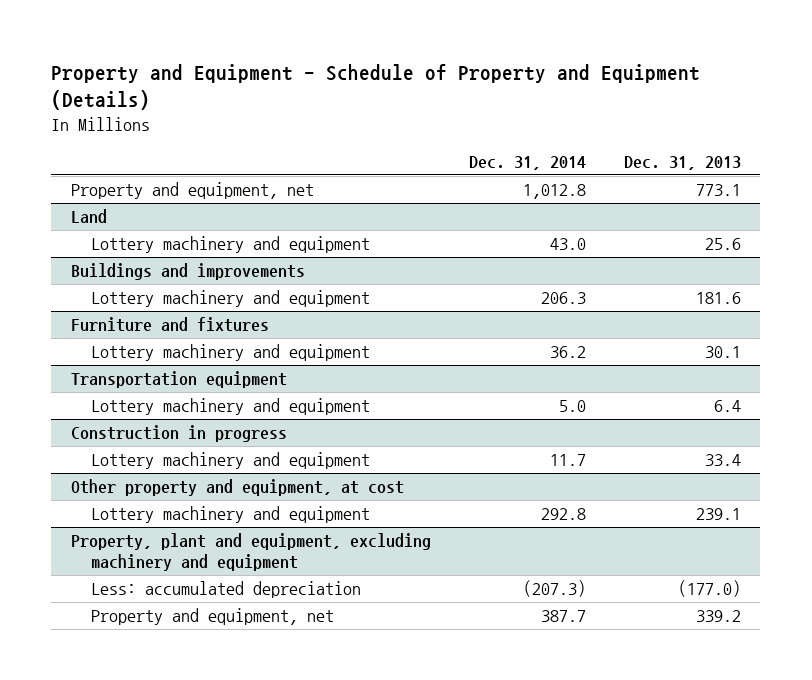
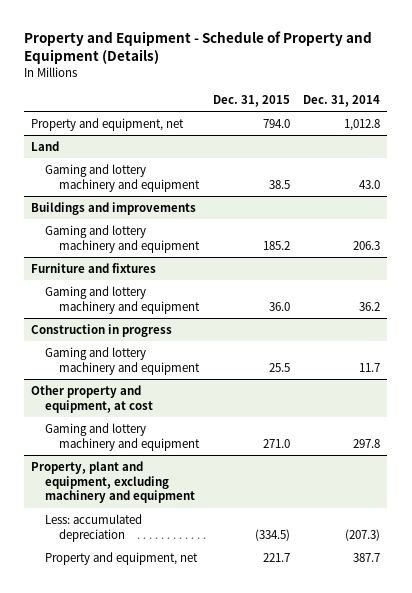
[624,155,742,170] Dec. 31, 2013 -> none
none -> [212,95,290,108] Dec. 31, 2015
[91,236,371,254] Lottery machinery and equipment -> [45,163,201,192] Gaming and lottery machinery and equipment
[91,290,371,308] Lottery machinery and equipment -> [45,224,201,253] Gaming and lottery machinery and equipment
[70,371,287,389] Transportation equipment -> none
[91,398,371,416] Lottery machinery and equipment -> none
[91,344,371,362] Lottery machinery and equipment -> [45,285,201,314] Gaming and lottery machinery and equipment
[91,452,371,470] Lottery machinery and equipment -> [45,346,201,375] Gaming and lottery machinery and equipment
[91,506,371,524] Lottery machinery and equipment -> [45,422,201,451] Gaming and lottery machinery and equipment
[540,508,586,521] 292.8 -> [353,438,381,448] 297.8

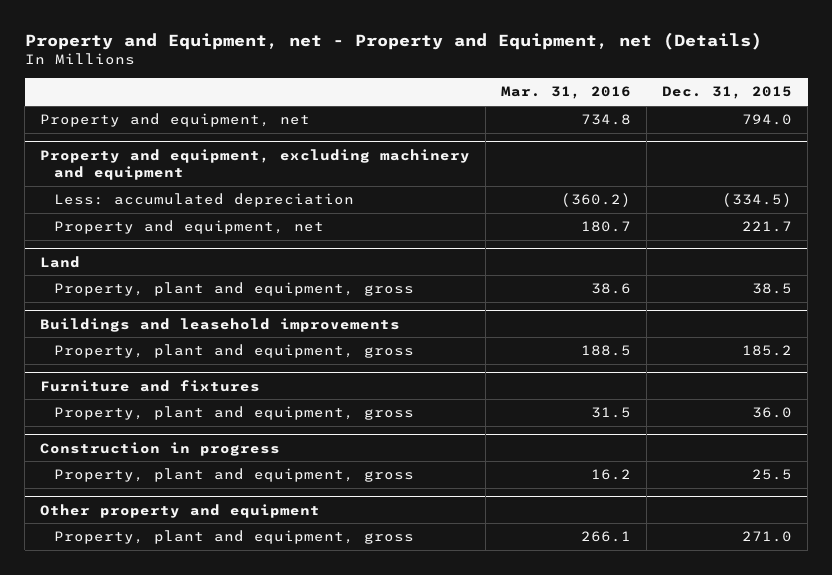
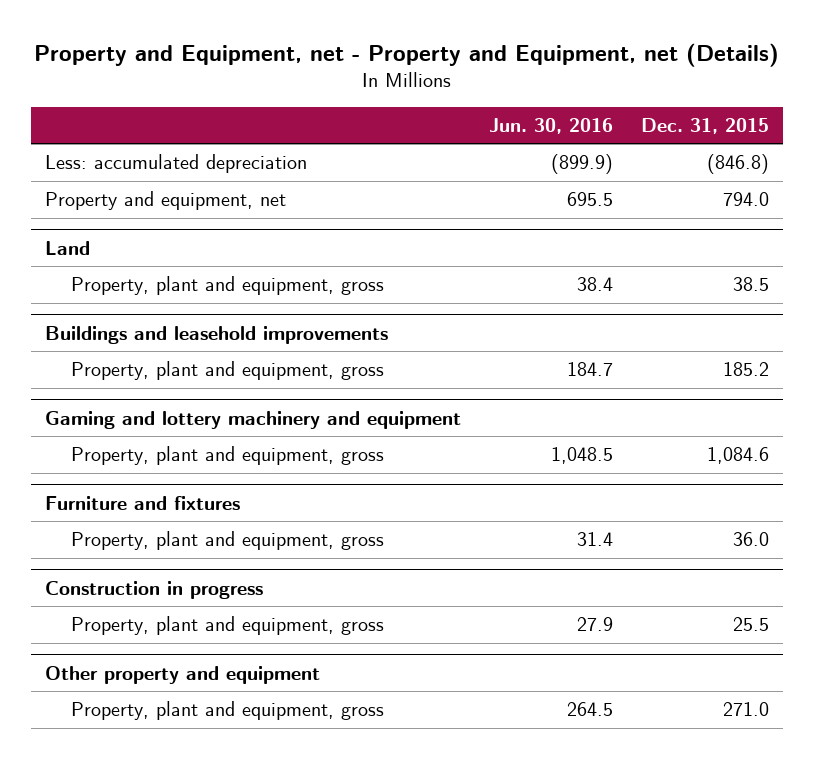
[501,86,632,100] Mar. 31, 2016 -> none
none -> [488,117,613,134] Jun. 30, 2016
none -> [44,154,307,174] Less: accumulated depreciation
[40,148,471,180] Property and equipment, excluding machinery and equipment -> none
[54,193,355,208] Less: accumulated depreciation -> none
[54,220,325,235] Property and equipment, net -> none
none -> [44,410,461,429] Gaming and lottery machinery and equipment
none -> [70,446,384,466] Property, plant and equipment, gross

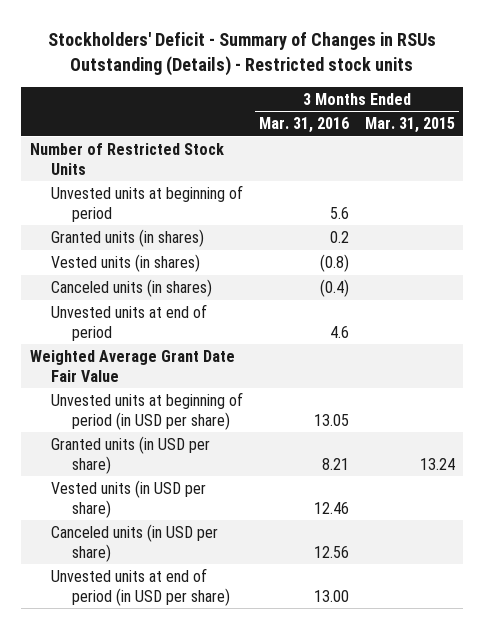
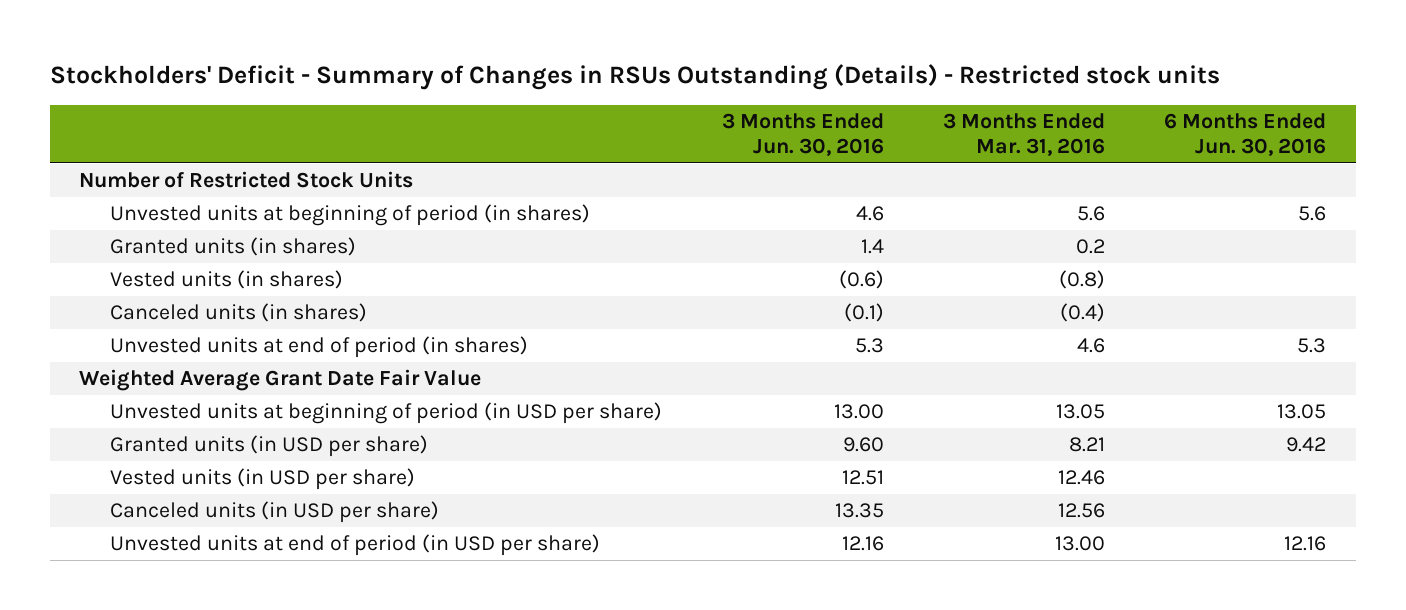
[364,117,455,134] Mar. 31, 2015 -> none
none -> [721,112,884,157] 3 Months Ended Jun. 30, 2016
none -> [1164,112,1327,157] 6 Months Ended Jun. 30, 2016
[50,184,243,222] Unvested units at beginning of period -> [110,204,591,227] Unvested units at beginning of period (in shares)
[50,303,207,341] Unvested units at end of period -> [110,336,529,359] Unvested units at end of period (in shares)

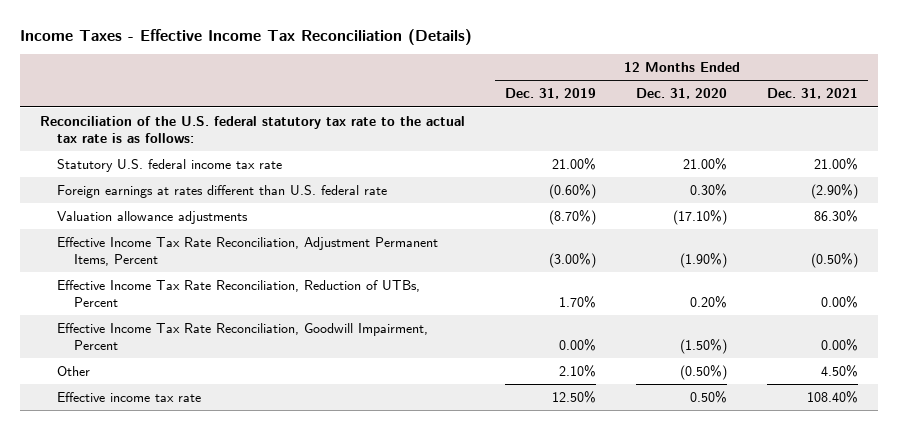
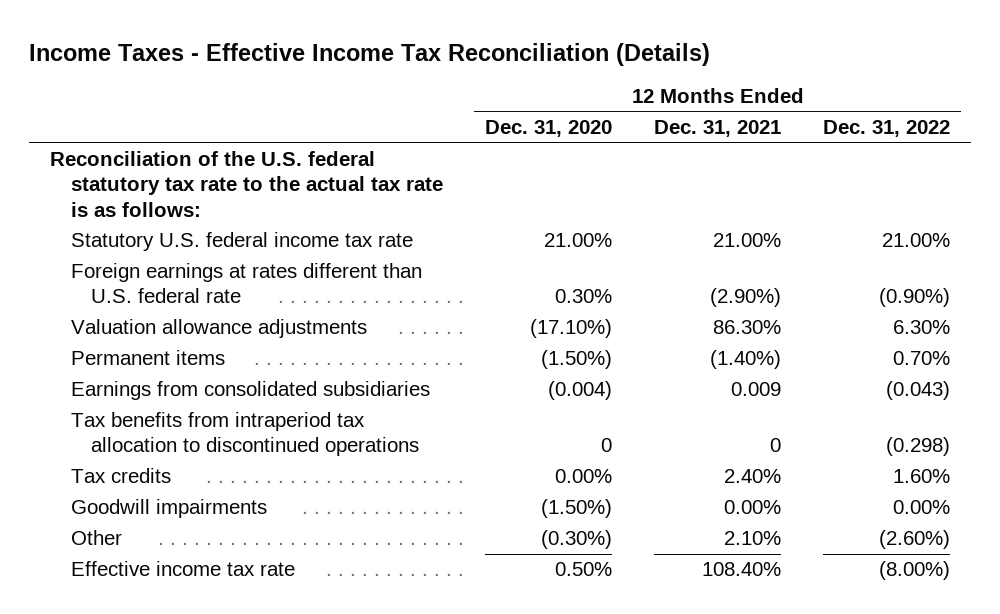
[505,88,597,100] Dec. 31, 2019 -> none
none -> [823,120,951,138] Dec. 31, 2022
[57,279,421,307] Effective Income Tax Rate Reconciliation, Reduction of UTBs, Percent -> none
[57,236,439,266] Effective Income Tax Rate Reconciliation, Adjustment Permanent Items, Percent -> [70,350,225,366] Permanent items
[680,252,728,268] (1.90%) -> [540,350,612,370] (1.50%)
[811,252,859,268] (0.50%) -> [710,350,782,370] (1.40%)
none -> [70,381,430,401] Earnings from consolidated subsidiaries
none -> [70,412,420,457] Tax benefits from intraperiod tax allocation to discontinued operations
none -> [70,468,171,484] Tax credits
[57,322,429,350] Effective Income Tax Rate Reconciliation, Goodwill Impairment, Percent -> [70,499,267,519] Goodwill impairments
[680,364,728,380] (0.50%) -> [540,530,612,550] (0.30%)
[821,364,859,377] 4.50% -> [724,531,782,546] 2.10%

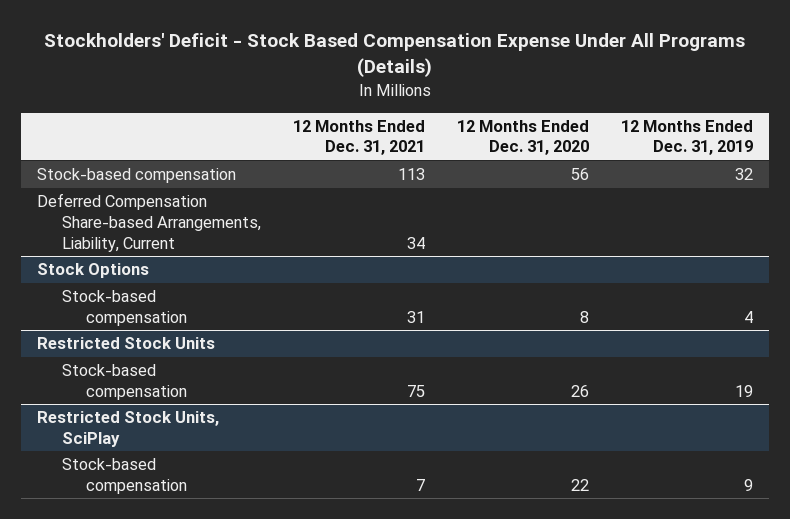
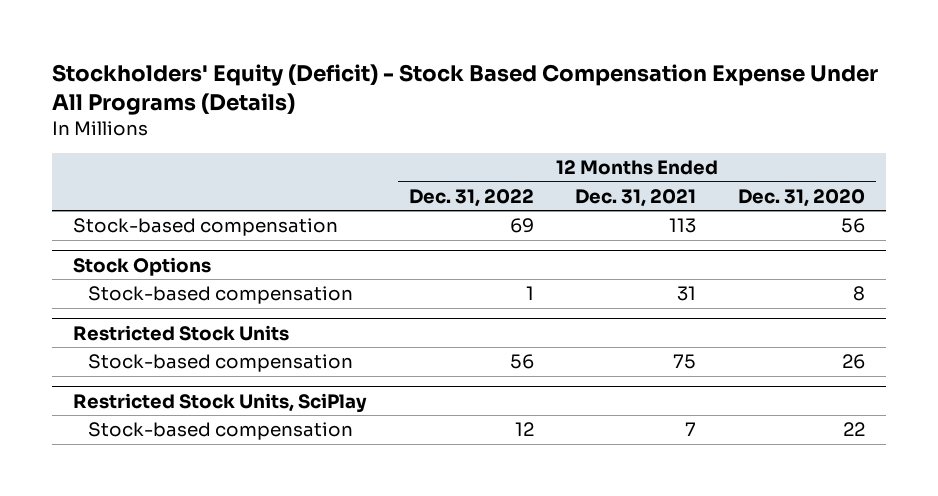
[44,33,746,78] Stockholders' Deficit - Stock Based Compensation Expense Under All Programs (Details) -> [51,63,878,115] Stockholders' Equity (Deficit) - Stock Based Compensation Expense Under All Programs (Details)
[620,119,753,156] 12 Months Ended Dec. 31, 2019 -> none
none -> [408,188,534,207] Dec. 31, 2022
[37,193,261,252] Deferred Compensation Share-based Arrangements, Liability, Current -> none

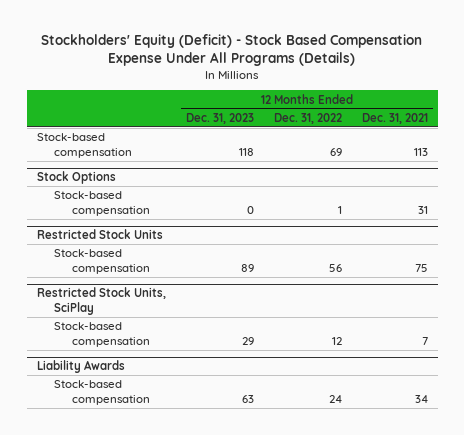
[738,188,866,207] Dec. 31, 2020 -> none
none -> [185,112,254,124] Dec. 31, 2023
none -> [36,360,125,374] Liability Awards
none -> [54,380,150,405] Stock-based compensation

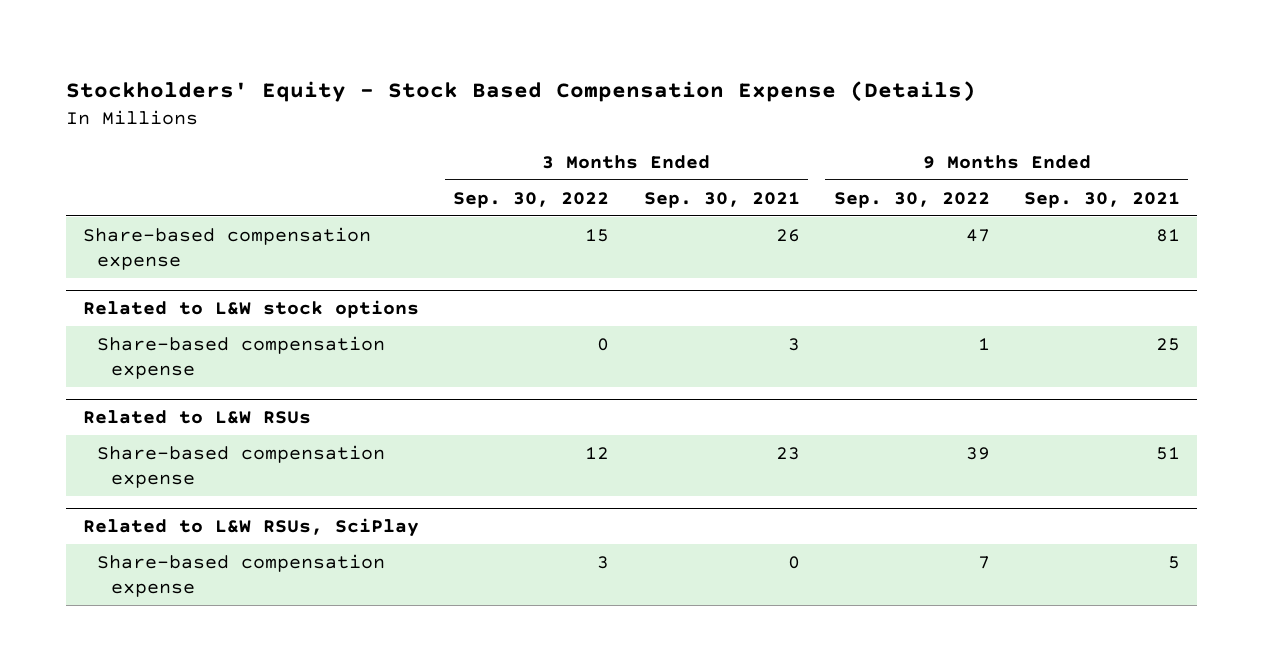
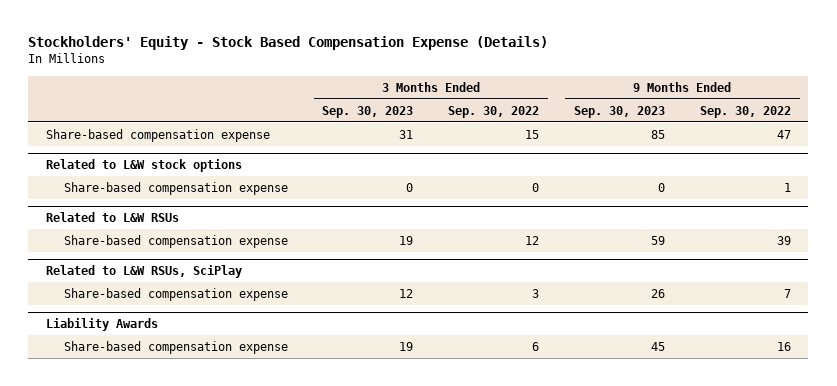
[643,191,800,208] Sep. 30, 2021 -> none
[1023,191,1180,208] Sep. 30, 2021 -> none
none -> [322,105,414,118] Sep. 30, 2023
none -> [574,105,666,118] Sep. 30, 2023
none -> [45,318,158,332] Liability Awards
none -> [63,341,288,355] Share-based compensation expense

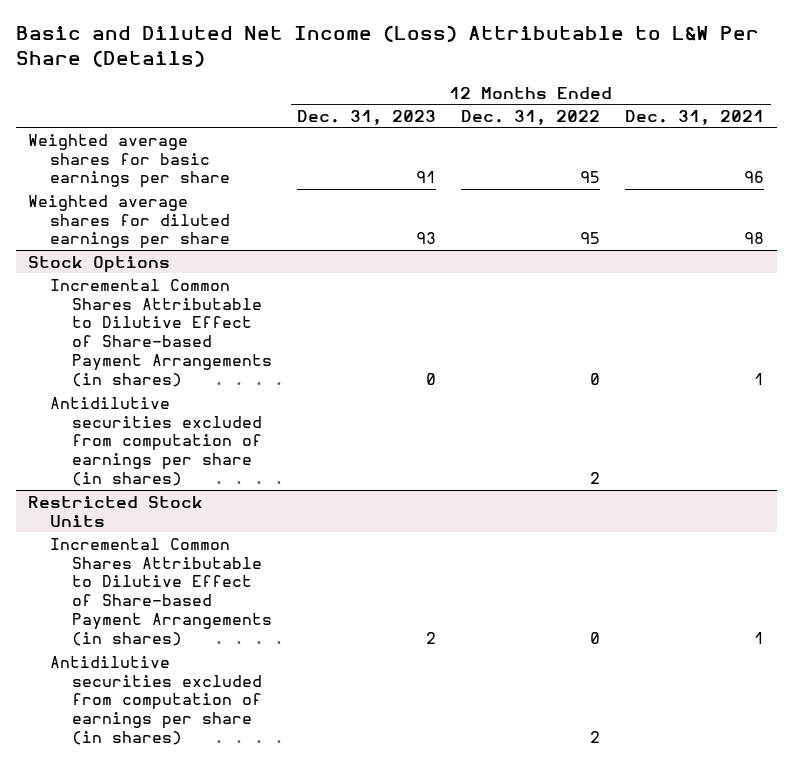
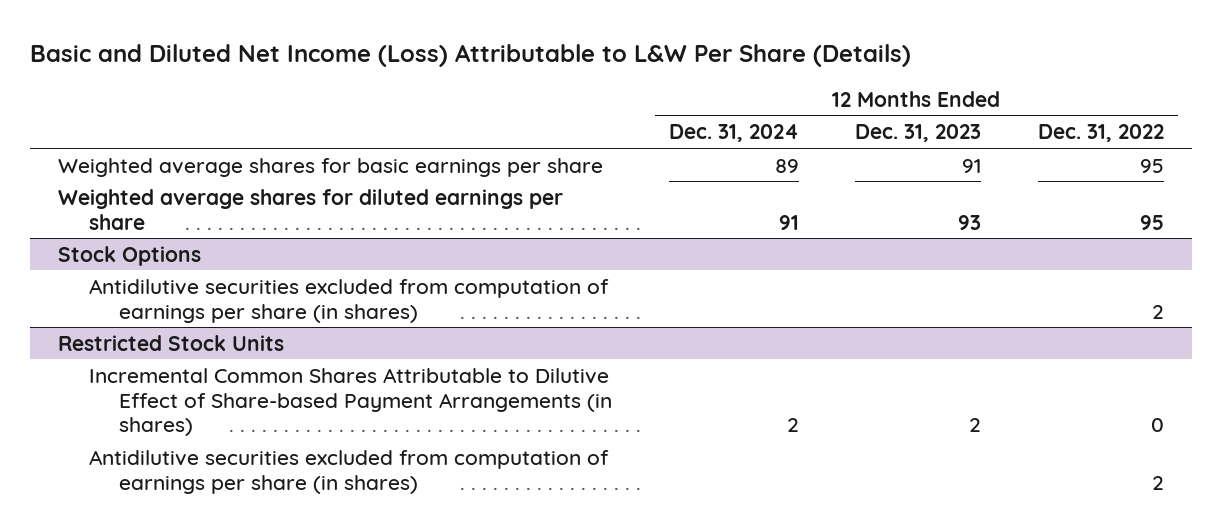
[625,109,765,125] Dec. 31, 2021 -> none
none -> [668,124,799,143] Dec. 31, 2024
[50,278,272,388] Incremental Common Shares Attributable to Dilutive Effect of Share-based Payment Arrangements (in shares) -> none

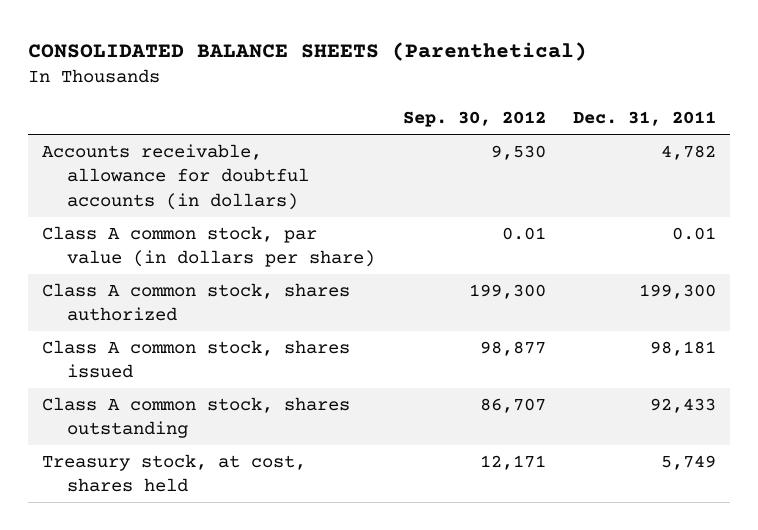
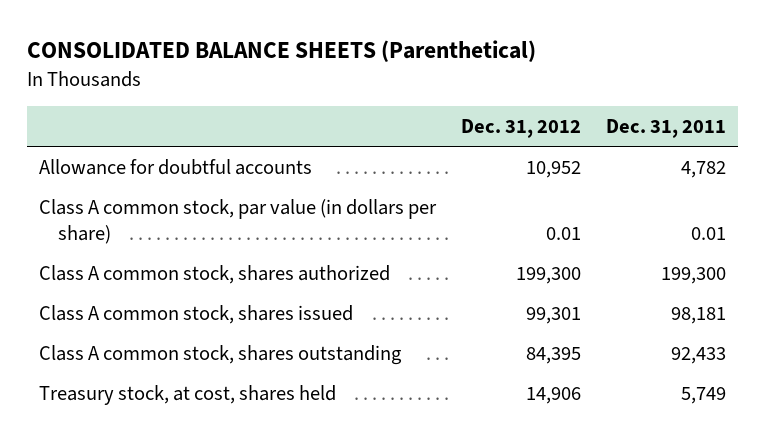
[402,111,546,128] Sep. 30, 2012 -> none
none -> [460,118,581,138] Dec. 31, 2012
[41,143,309,210] Accounts receivable, allowance for doubtful accounts (in dollars) -> [39,158,313,175] Allowance for doubtful accounts

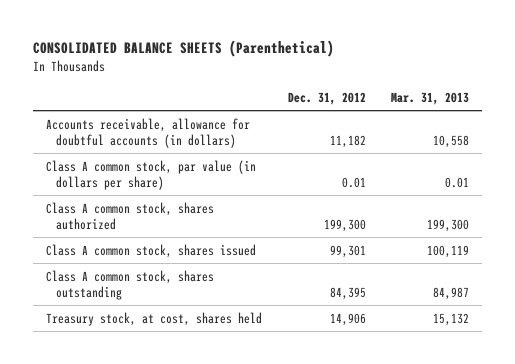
[605,118,726,138] Dec. 31, 2011 -> none
none -> [391,91,470,105] Mar. 31, 2013
[39,158,313,175] Allowance for doubtful accounts -> [45,117,250,149] Accounts receivable, allowance for doubtful accounts (in dollars)
[525,160,581,178] 10,952 -> [329,135,366,149] 11,182

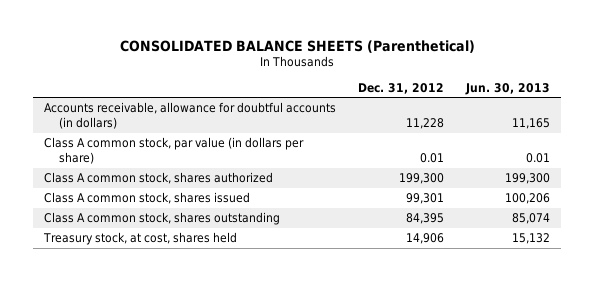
[391,91,470,105] Mar. 31, 2013 -> none
none -> [465,82,551,95] Jun. 30, 2013
[329,135,366,149] 11,182 -> [405,117,444,129] 11,228

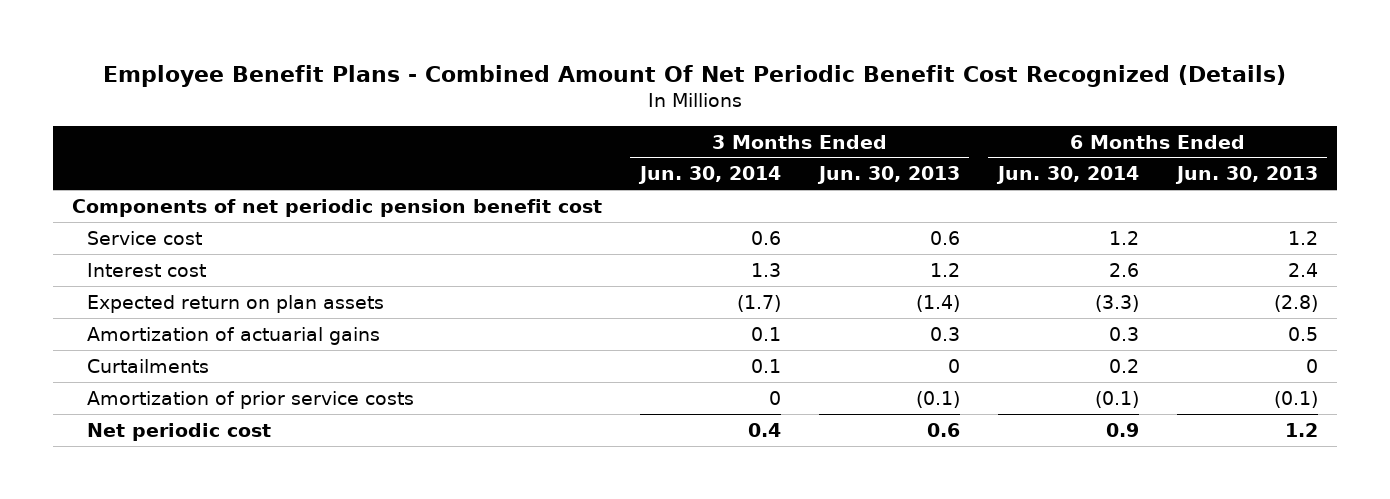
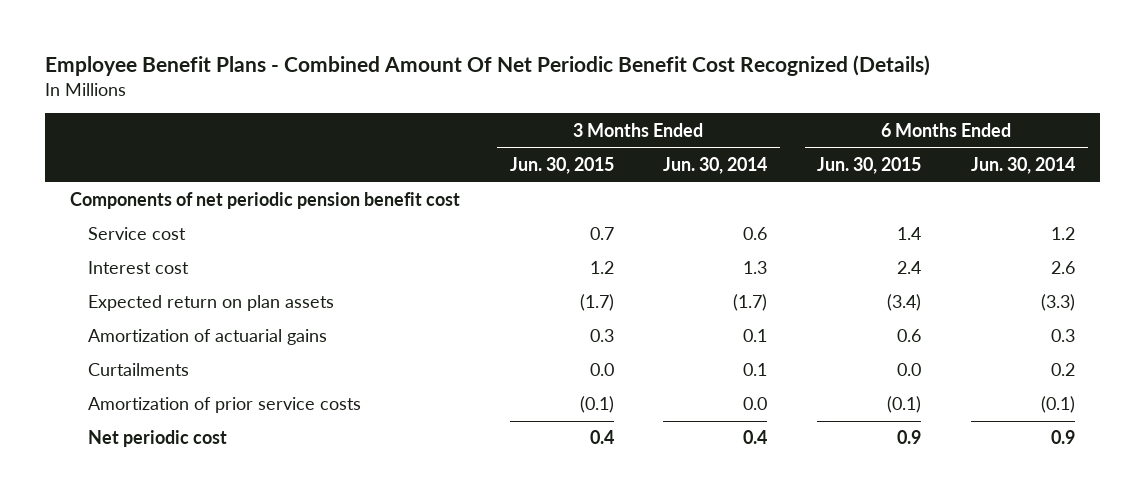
[816,166,960,185] Jun. 30, 2013 -> none
[1174,166,1318,185] Jun. 30, 2013 -> none
none -> [509,156,614,174] Jun. 30, 2015
none -> [817,156,922,174] Jun. 30, 2015
[768,390,781,405] 0 -> [743,397,768,411] 0.0

